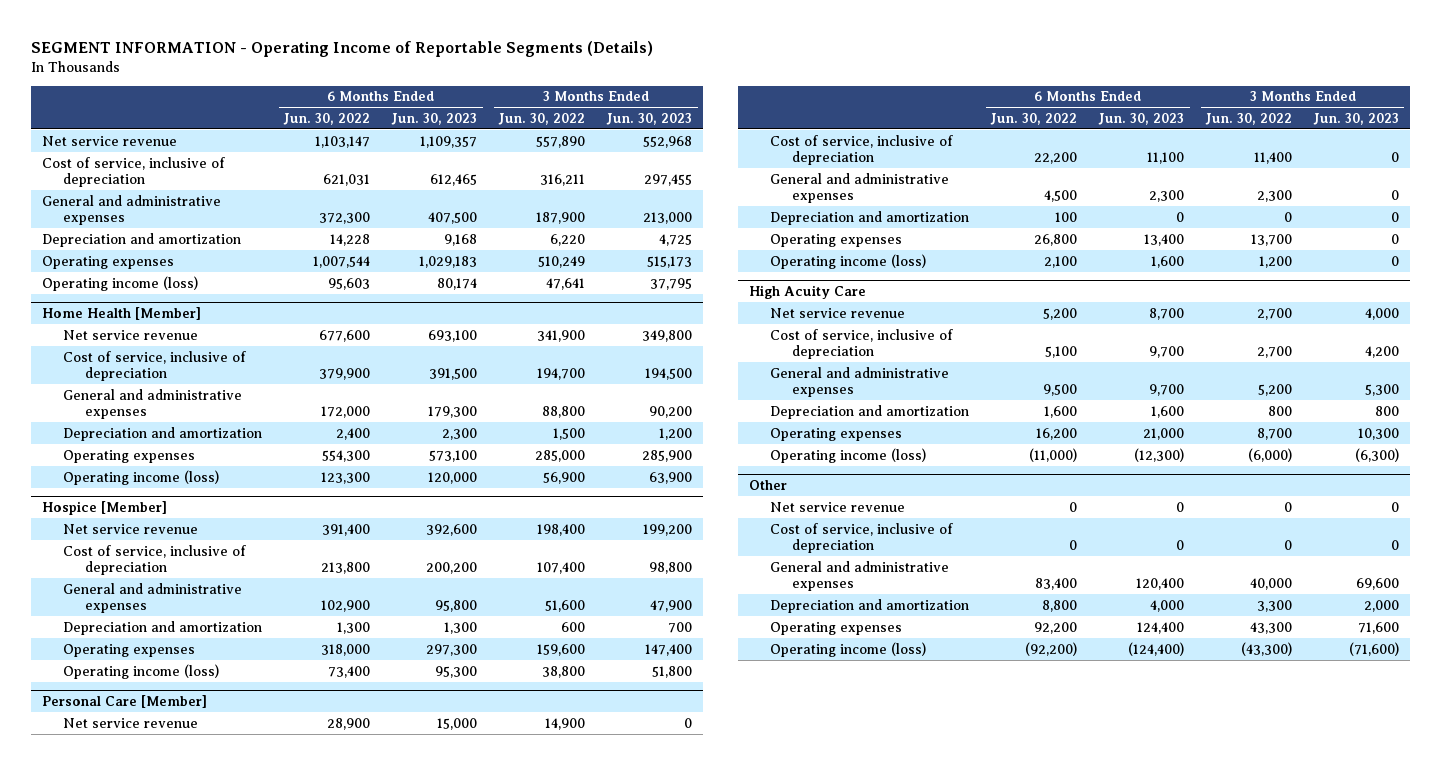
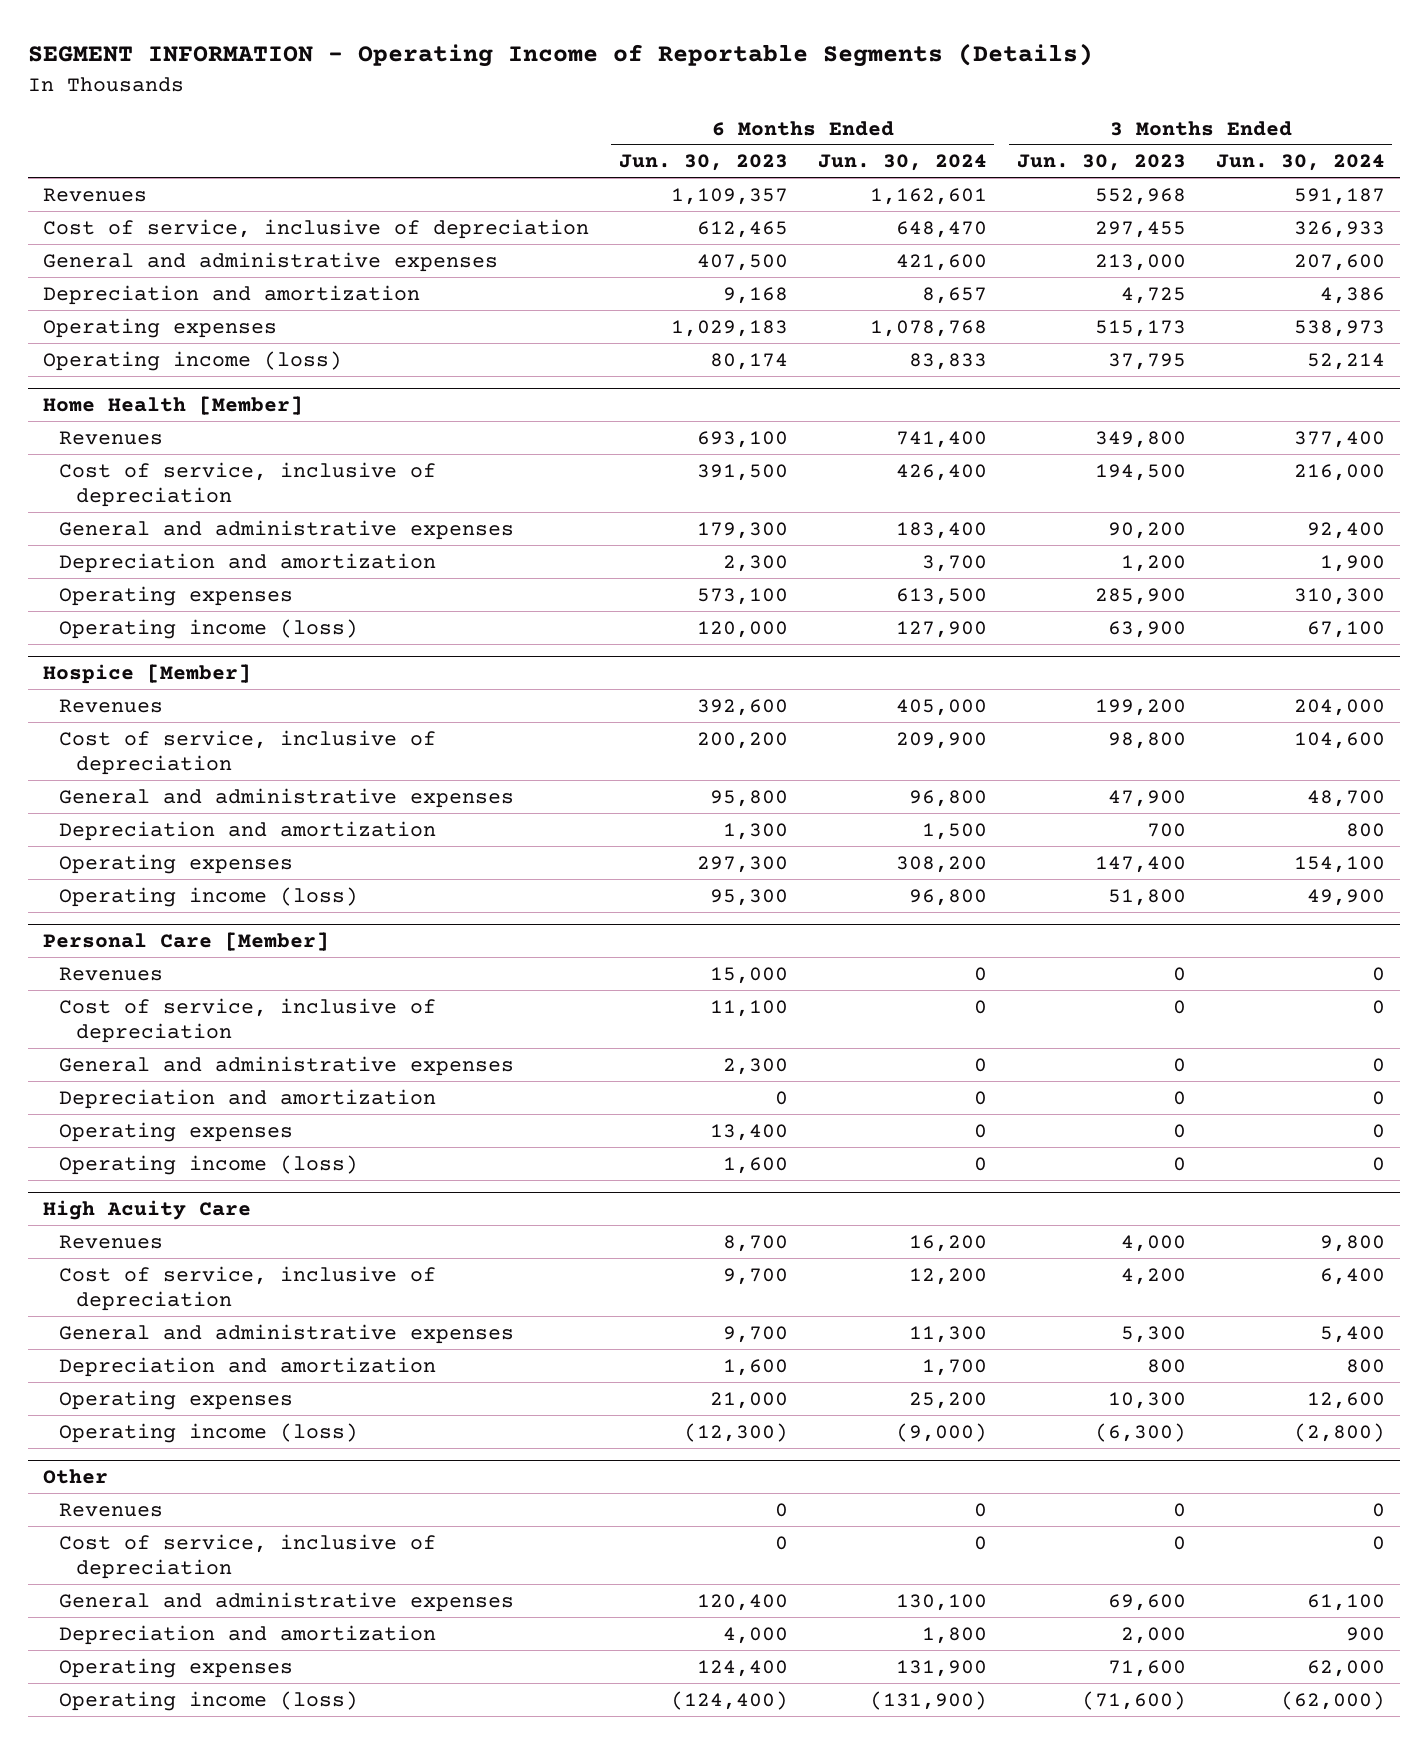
[283,112,371,125] Jun. 30, 2022 -> none
[498,112,586,125] Jun. 30, 2022 -> none
none -> [817,154,987,172] Jun. 30, 2024
none -> [1215,154,1385,172] Jun. 30, 2024
[42,135,178,146] Net service revenue -> [42,187,147,202] Revenues
[63,329,199,340] Net service revenue -> [59,430,164,445] Revenues
[63,523,199,534] Net service revenue -> [59,698,164,713] Revenues
[63,717,199,728] Net service revenue -> none
none -> [59,966,164,981] Revenues
[770,307,906,318] Net service revenue -> [59,1234,164,1249] Revenues
[770,501,906,512] Net service revenue -> none
none -> [59,1502,164,1517] Revenues

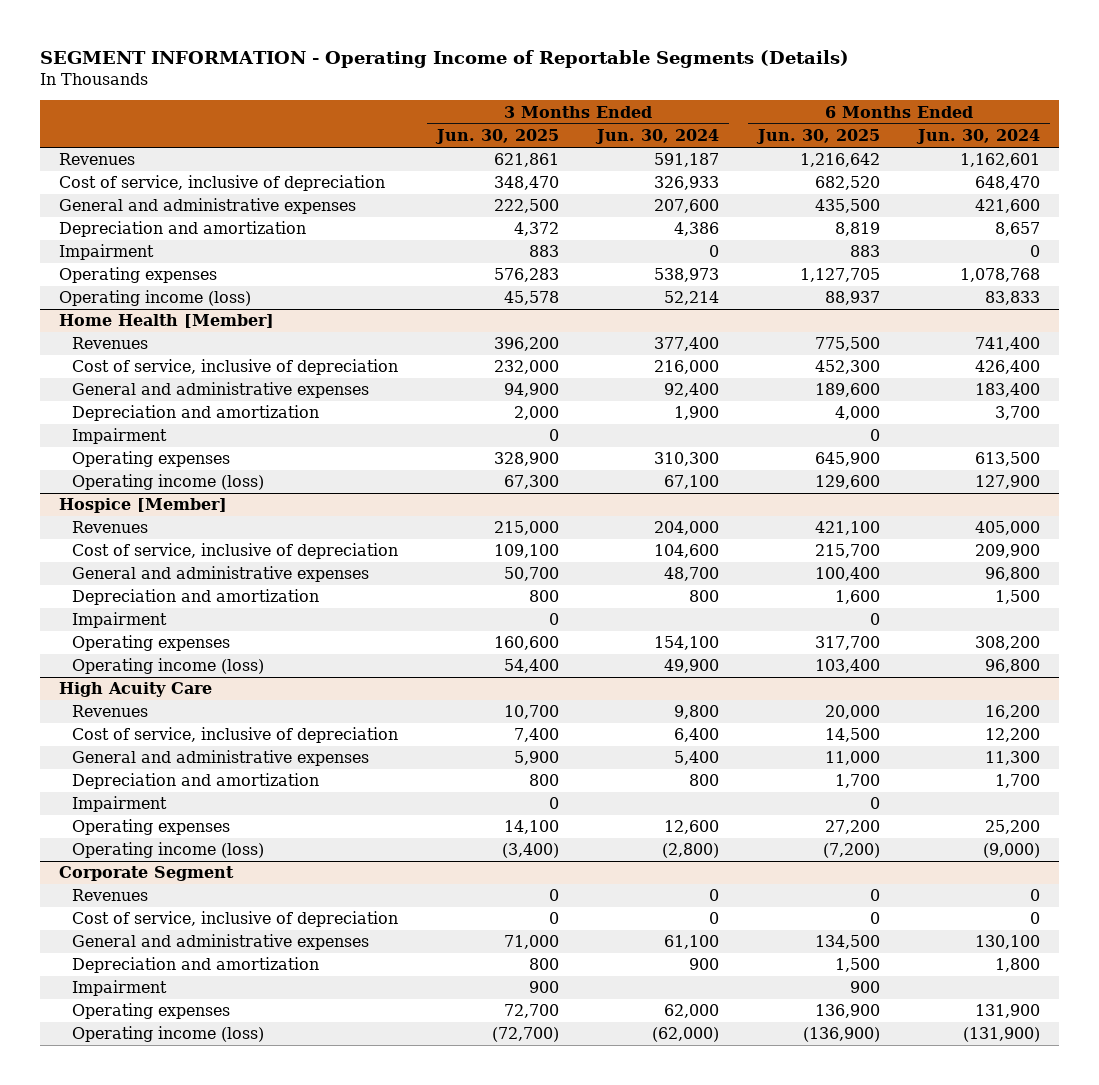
[618,154,788,172] Jun. 30, 2023 -> none
[1016,154,1186,172] Jun. 30, 2023 -> none
none -> [434,129,559,145] Jun. 30, 2025
none -> [755,129,880,145] Jun. 30, 2025
none -> [59,244,155,261] Impairment
none -> [72,428,168,445] Impairment
none -> [72,612,168,629] Impairment
[42,932,329,952] Personal Care [Member] -> none
[59,966,164,981] Revenues -> none
[59,997,437,1044] Cost of service, inclusive of depreciation -> none
[59,1055,515,1076] General and administrative expenses -> none
[59,1088,437,1109] Depreciation and amortization -> none
[59,1121,294,1142] Operating expenses -> none
[59,1154,359,1175] Operating income (loss) -> none
none -> [72,796,168,813] Impairment
[42,1469,108,1485] Other -> none
none -> [59,866,235,882] Corporate Segment
none -> [72,980,168,997] Impairment

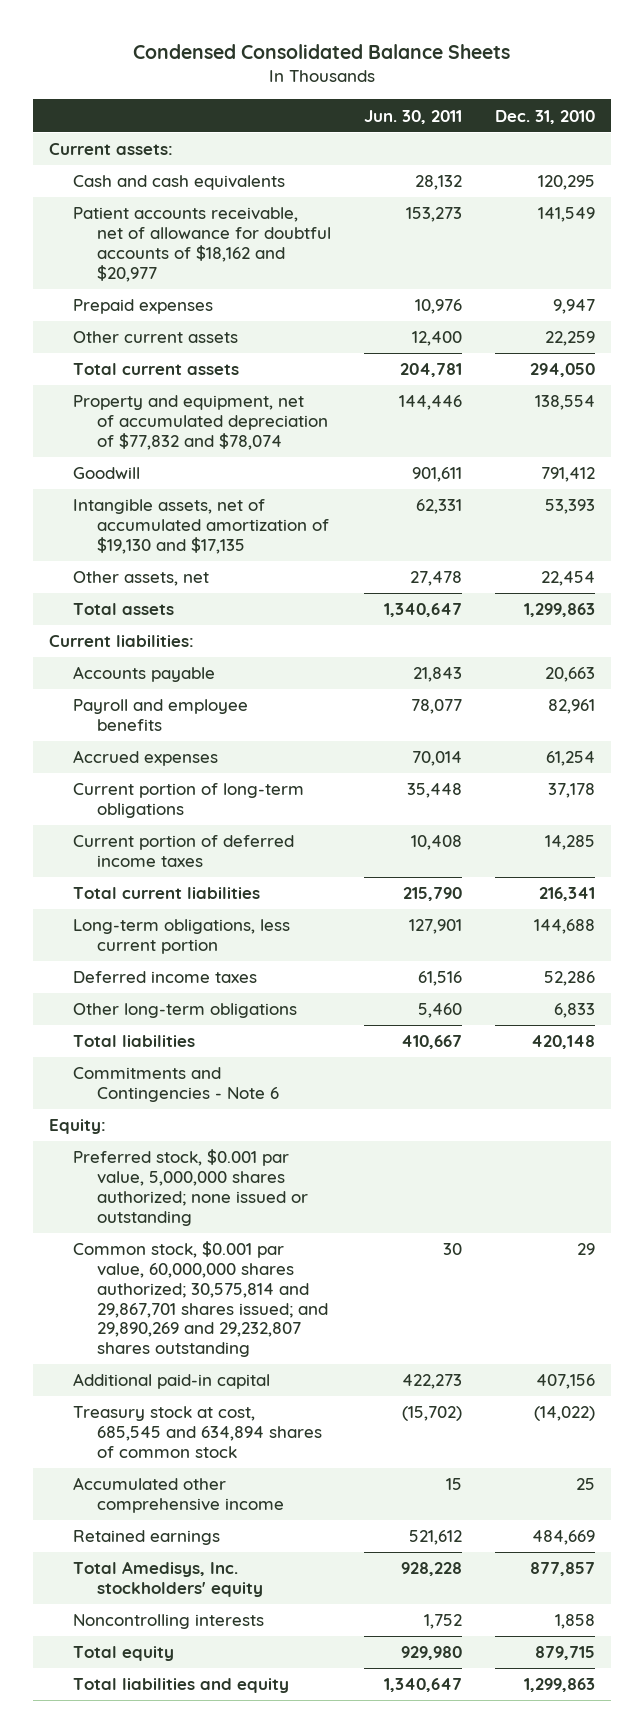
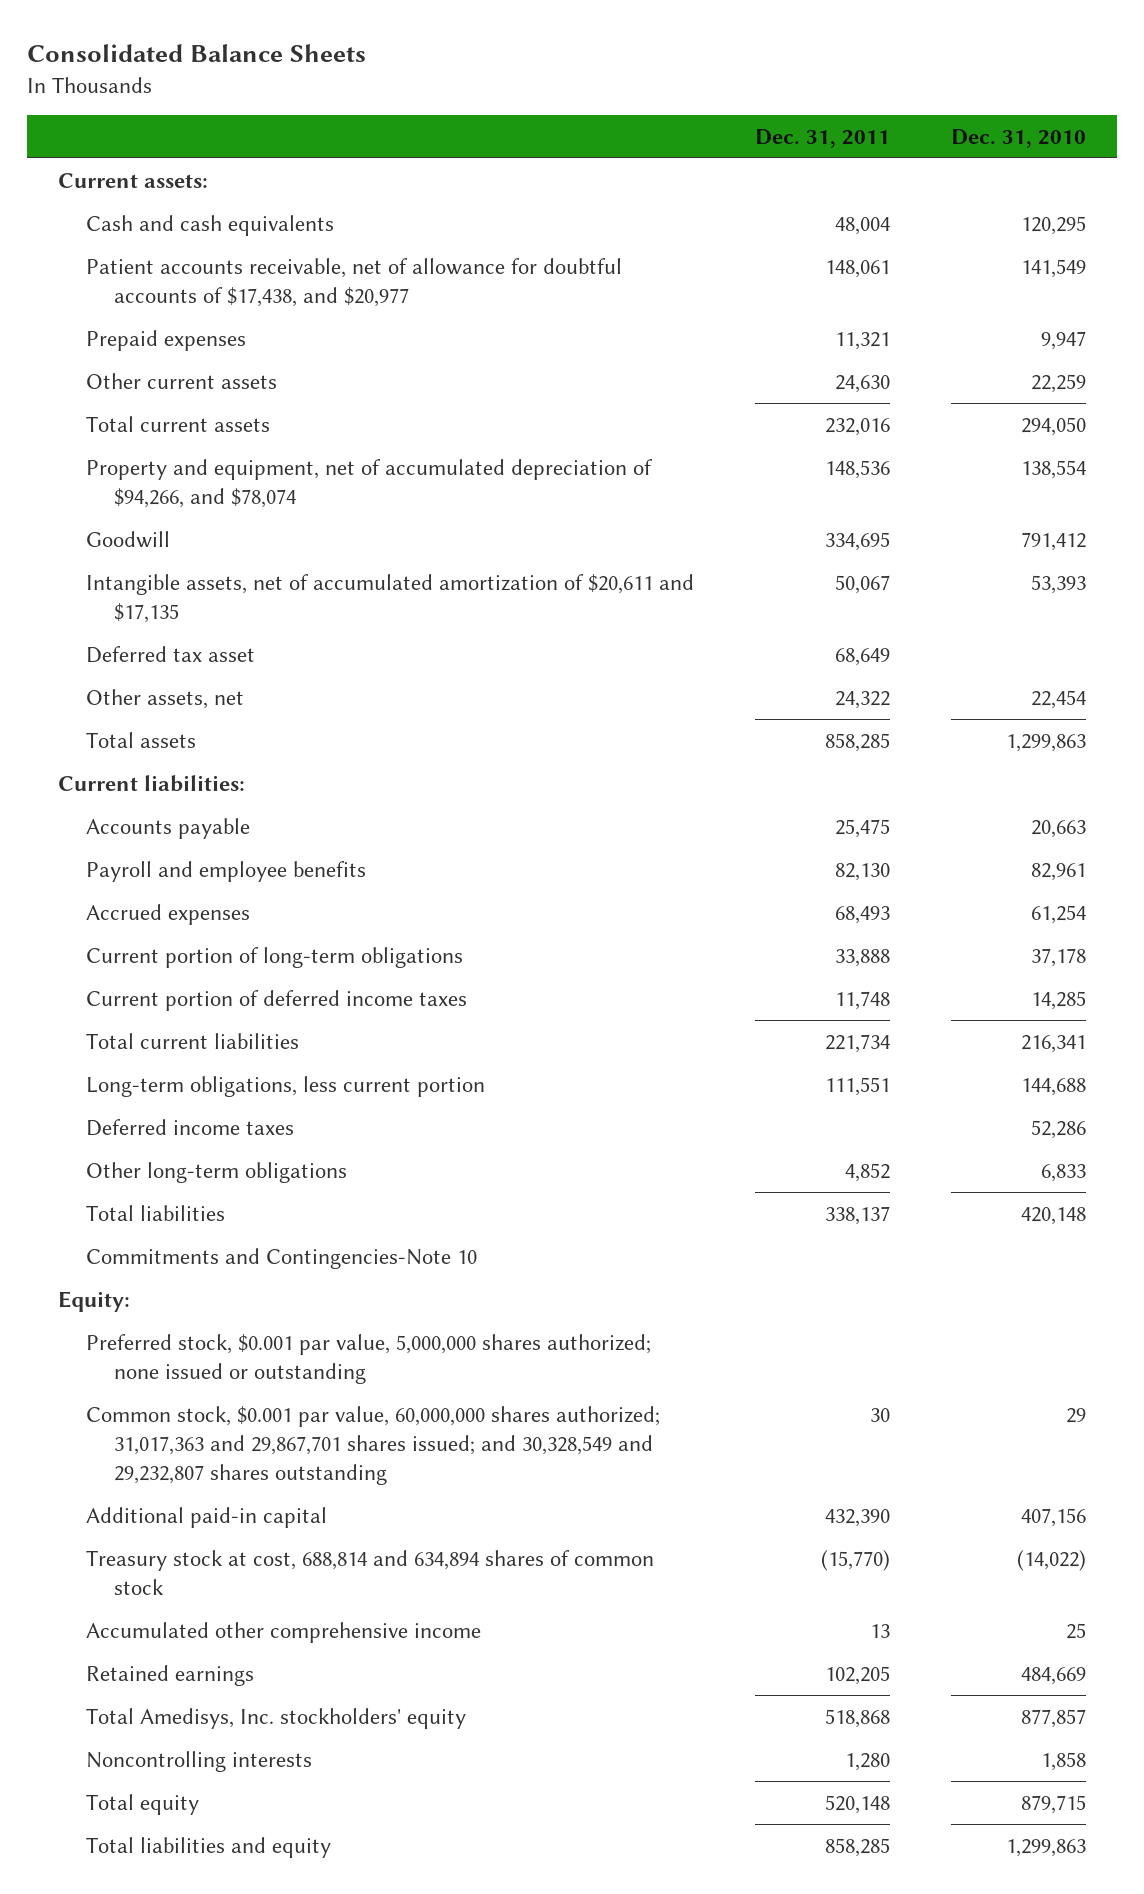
[132,44,510,60] Condensed Consolidated Balance Sheets -> [27,44,367,63] Consolidated Balance Sheets
[363,109,462,124] Jun. 30, 2011 -> none
none -> [754,128,890,148] Dec. 31, 2011
[72,207,331,282] Patient accounts receivable, net of allowance for doubtful accounts of $18,162 and $20,977 -> [85,257,622,307] Patient accounts receivable, net of allowance for doubtful accounts of $17,438, and $20,977
[72,395,328,450] Property and equipment, net of accumulated depreciation of $77,832 and $78,074 -> [85,458,653,508] Property and equipment, net of accumulated depreciation of $94,266, and $78,074
[72,499,329,554] Intangible assets, net of accumulated amortization of $19,130 and $17,135 -> [85,573,694,623] Intangible assets, net of accumulated amortization of $20,611 and $17,135
none -> [85,645,255,663] Deferred tax asset
[72,1067,279,1103] Commitments and Contingencies - Note 6 -> [85,1247,477,1269] Commitments and Contingencies-Note 10
[72,1241,328,1358] Common stock, $0.001 par value, 60,000,000 shares authorized; 30,575,814 and 29,867,701 shares issued; and 29,890,269 and 29,232,807 shares outstanding -> [85,1405,660,1486] Common stock, $0.001 par value, 60,000,000 shares authorized; 31,017,363 and 29,867,701 shares issued; and 30,328,549 and 29,232,807 shares outstanding
[72,1406,322,1458] Treasury stock at cost, 685,545 and 634,894 shares of common stock -> [85,1549,654,1595] Treasury stock at cost, 688,814 and 634,894 shares of common stock

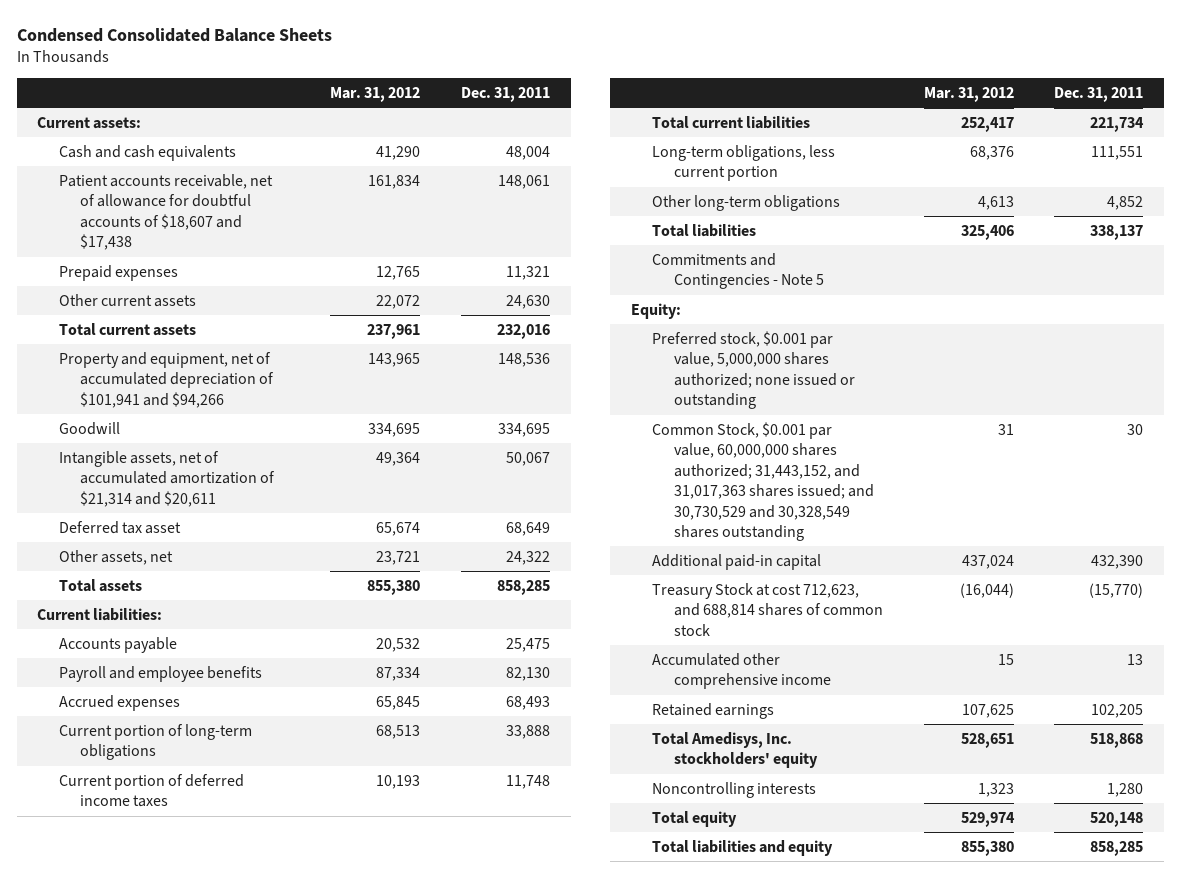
[27,44,367,63] Consolidated Balance Sheets -> [16,28,332,43] Condensed Consolidated Balance Sheets
[951,128,1087,148] Dec. 31, 2010 -> none
none -> [330,86,421,102] Mar. 31, 2012
[85,257,622,307] Patient accounts receivable, net of allowance for doubtful accounts of $17,438, and $20,977 -> [58,173,273,251] Patient accounts receivable, net of allowance for doubtful accounts of $18,607 and $17,438
[85,458,653,508] Property and equipment, net of accumulated depreciation of $94,266, and $78,074 -> [58,351,275,408] Property and equipment, net of accumulated depreciation of $101,941 and $94,266
[85,573,694,623] Intangible assets, net of accumulated amortization of $20,611 and $17,135 -> [58,450,276,507] Intangible assets, net of accumulated amortization of $21,314 and $20,611
[85,1118,294,1136] Deferred income taxes -> none
[85,1247,477,1269] Commitments and Contingencies-Note 10 -> [652,252,824,290] Commitments and Contingencies - Note 5
[85,1405,660,1486] Common stock, $0.001 par value, 60,000,000 shares authorized; 31,017,363 and 29,867,701 shares issued; and 30,328,549 and 29,232,807 shares outstanding -> [652,421,874,542] Common Stock, $0.001 par value, 60,000,000 shares authorized; 31,443,152, and 31,017,363 shares issued; and 30,730,529 and 30,328,549 shares outstanding
[85,1549,654,1595] Treasury stock at cost, 688,814 and 634,894 shares of common stock -> [652,582,883,636] Treasury Stock at cost 712,623, and 688,814 shares of common stock

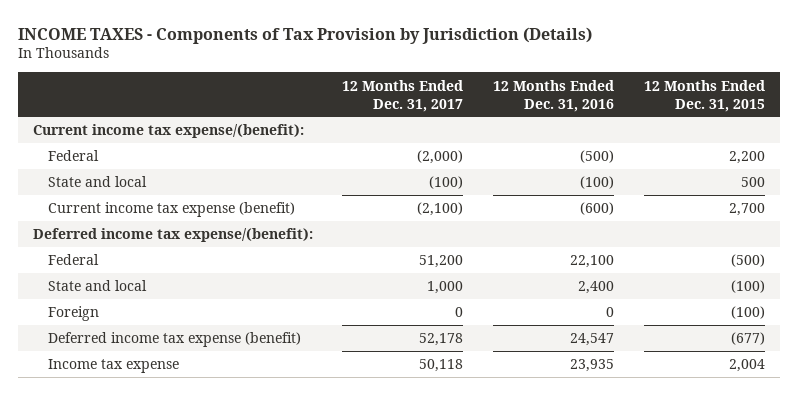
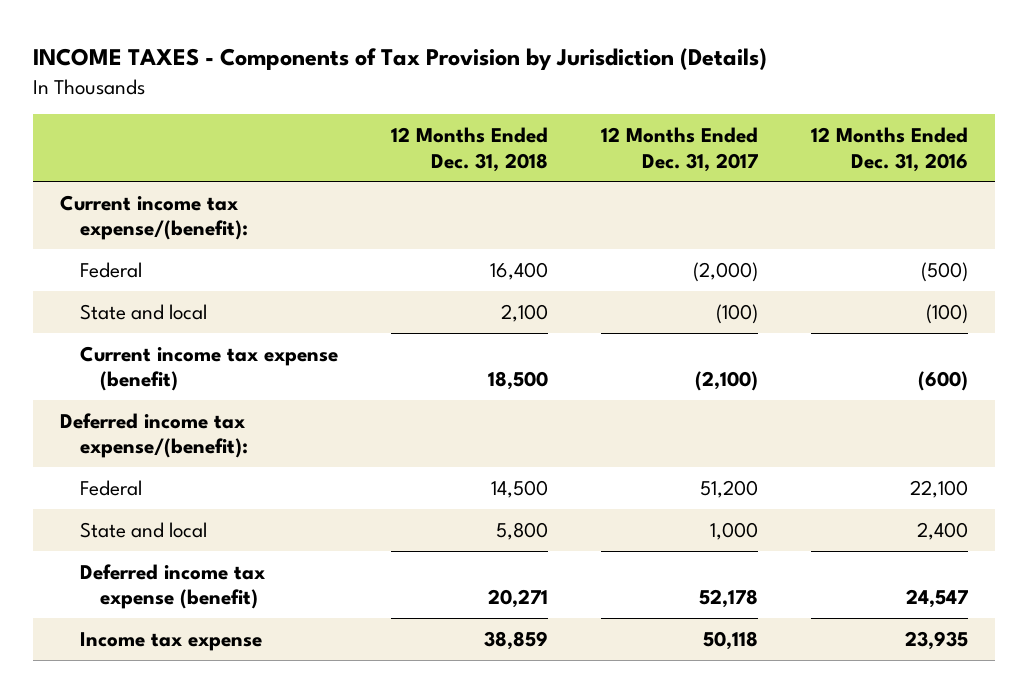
[644,79,766,112] 12 Months Ended Dec. 31, 2015 -> none
none -> [390,127,548,172] 12 Months Ended Dec. 31, 2018
[47,306,99,322] Foreign -> none

